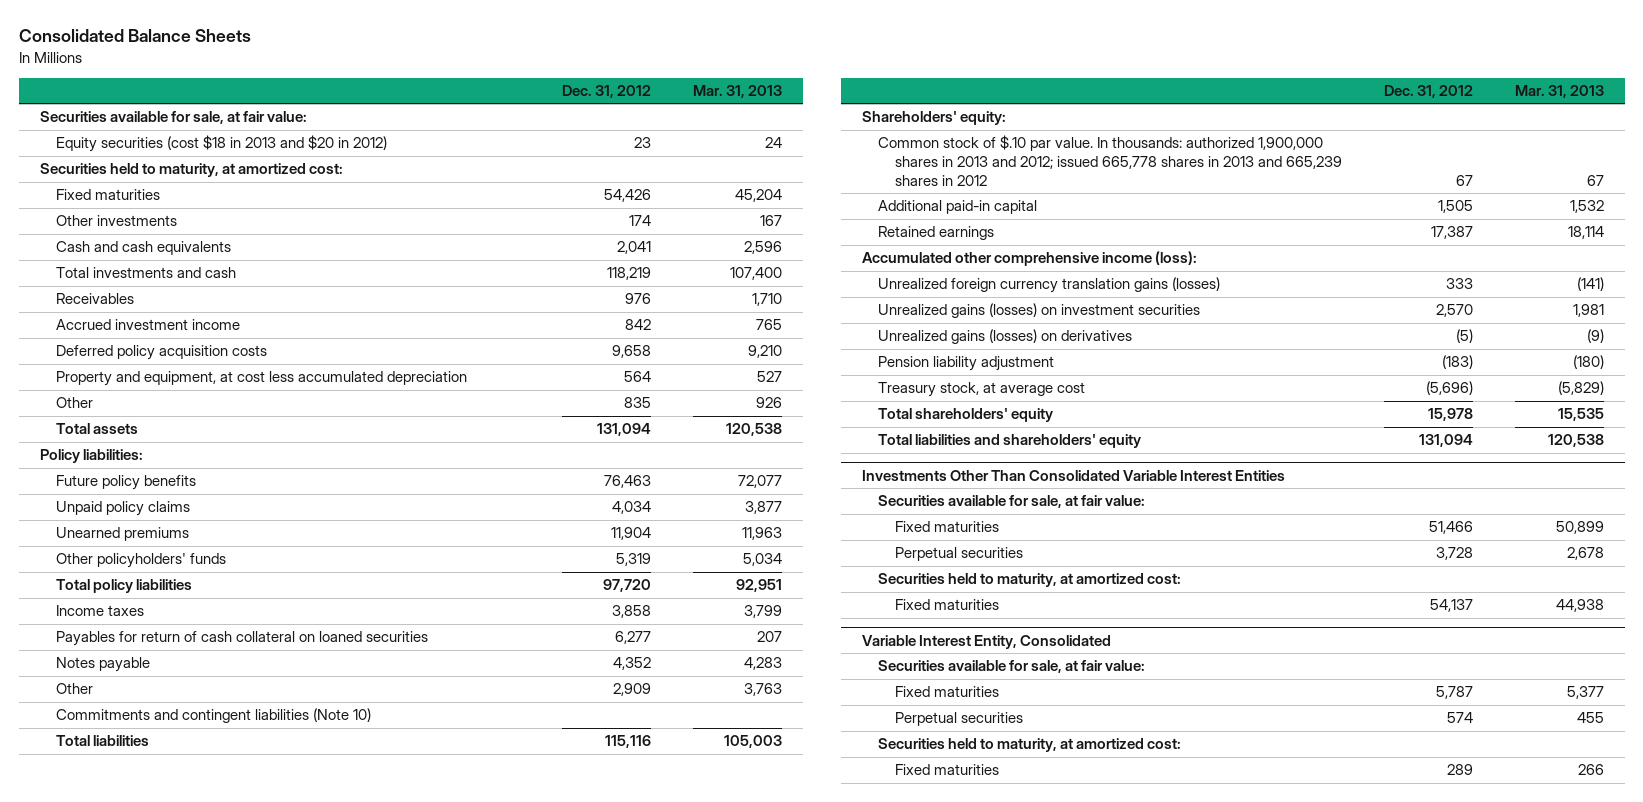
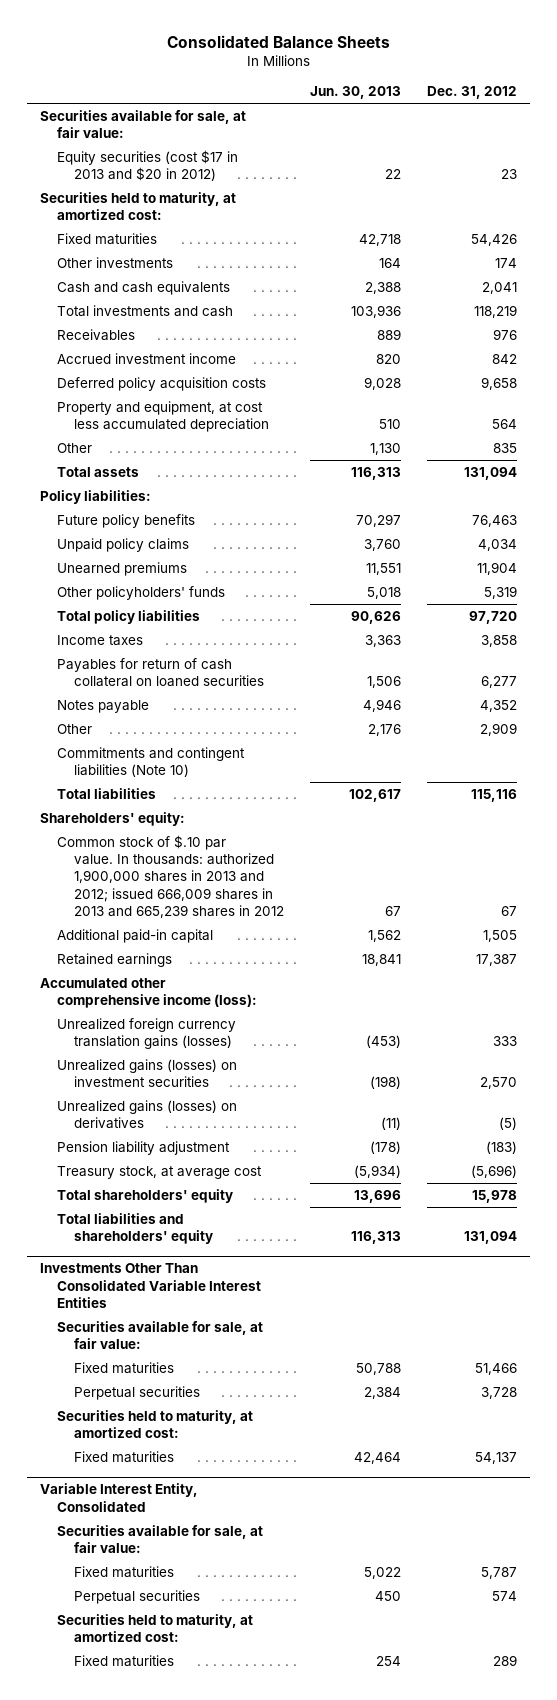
[692,85,782,99] Mar. 31, 2013 -> none
none -> [310,86,402,100] Jun. 30, 2013
[56,135,388,153] Equity securities (cost $18 in 2013 and $20 in 2012) -> [57,149,239,182] Equity securities (cost $17 in 2013 and $20 in 2012)
[878,135,1342,187] Common stock of $.10 par value. In thousands: authorized 1,900,000 shares in 2013 and 2012; issued 665,778 shares in 2013 and 665,239 shares in 2012 -> [57,834,285,919] Common stock of $.10 par value. In thousands: authorized 1,900,000 shares in 2013 and 2012; issued 666,009 shares in 2013 and 665,239 shares in 2012

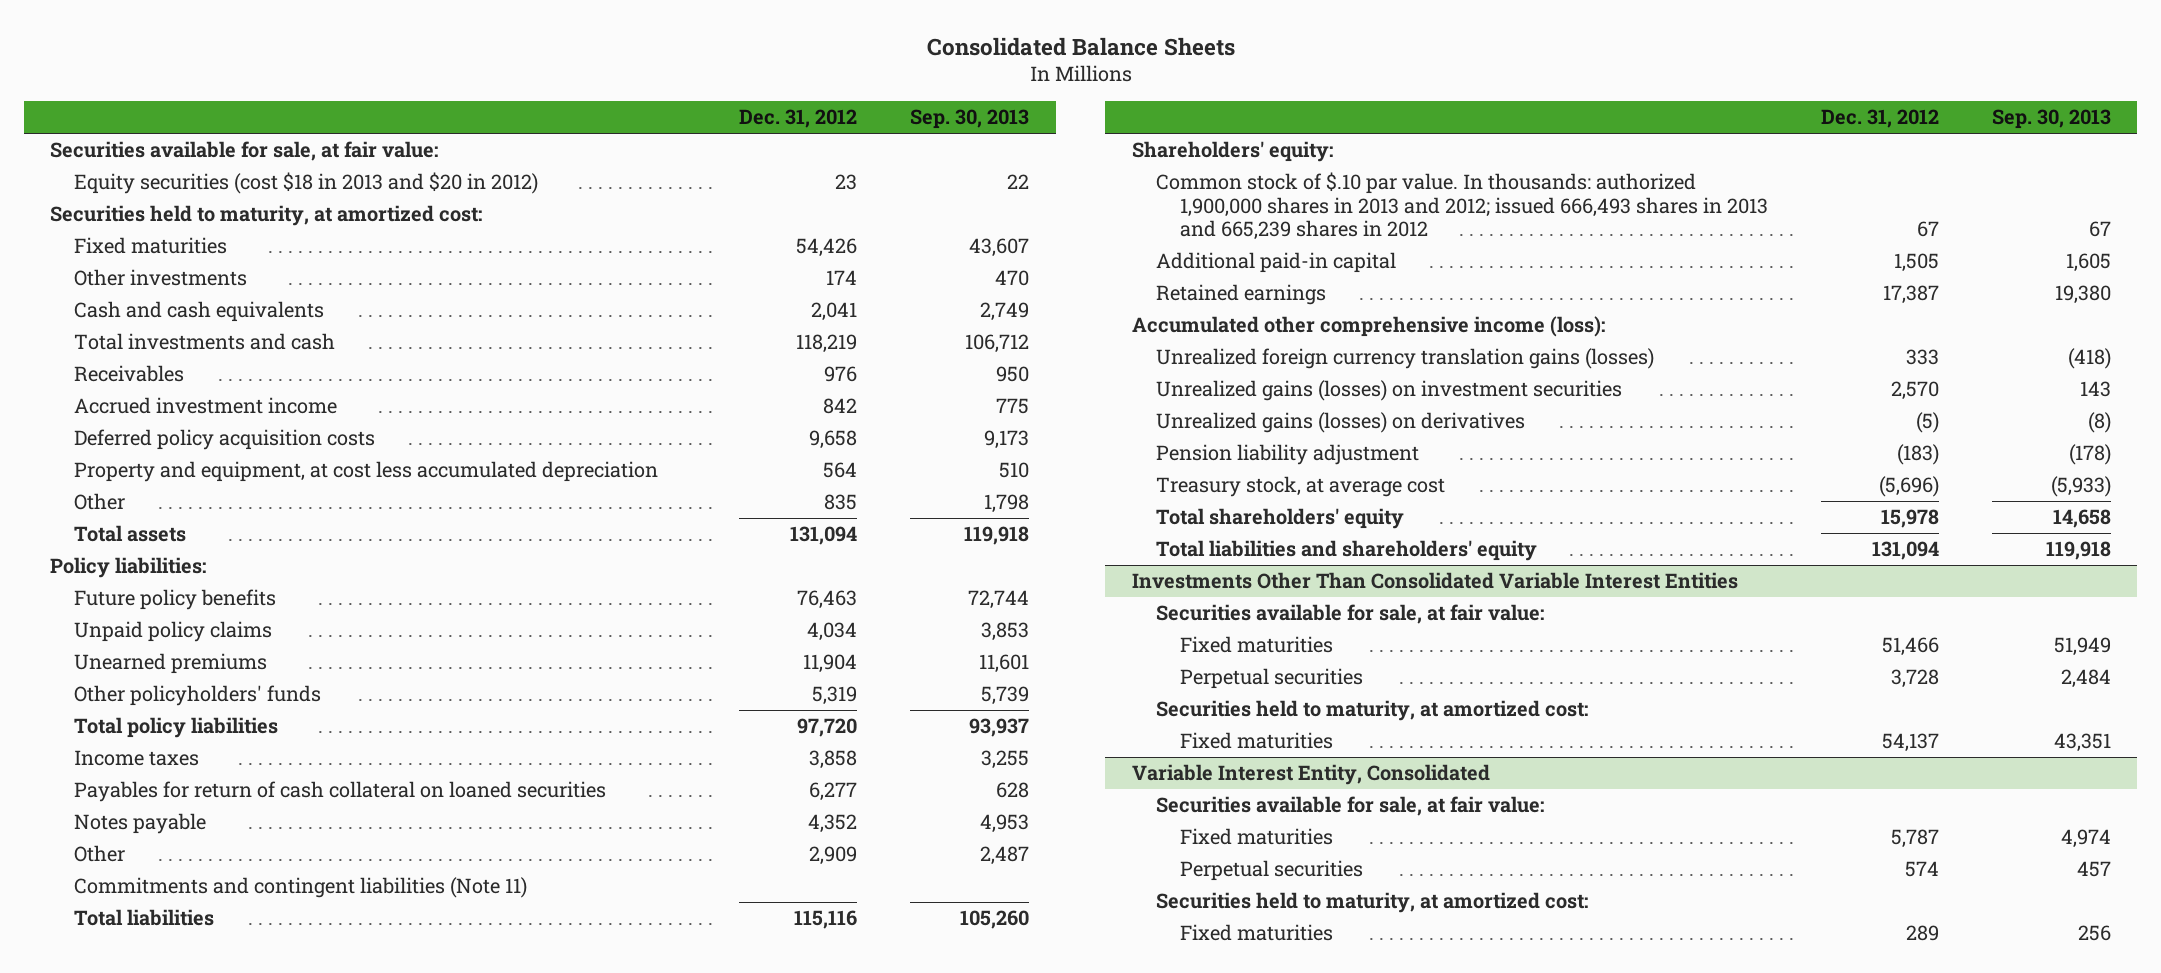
[310,86,402,100] Jun. 30, 2013 -> none
none -> [910,109,1030,130] Sep. 30, 2013
[57,149,239,182] Equity securities (cost $17 in 2013 and $20 in 2012) -> [74,172,539,195] Equity securities (cost $18 in 2013 and $20 in 2012)
[57,746,246,778] Commitments and contingent liabilities (Note 10) -> [74,877,528,899] Commitments and contingent liabilities (Note 11)
[57,834,285,919] Common stock of $.10 par value. In thousands: authorized 1,900,000 shares in 2013 and 2012; issued 666,009 shares in 2013 and 665,239 shares in 2012 -> [1155,172,1768,241] Common stock of $.10 par value. In thousands: authorized 1,900,000 shares in 2013 and 2012; issued 666,493 shares in 2013 and 665,239 shares in 2012

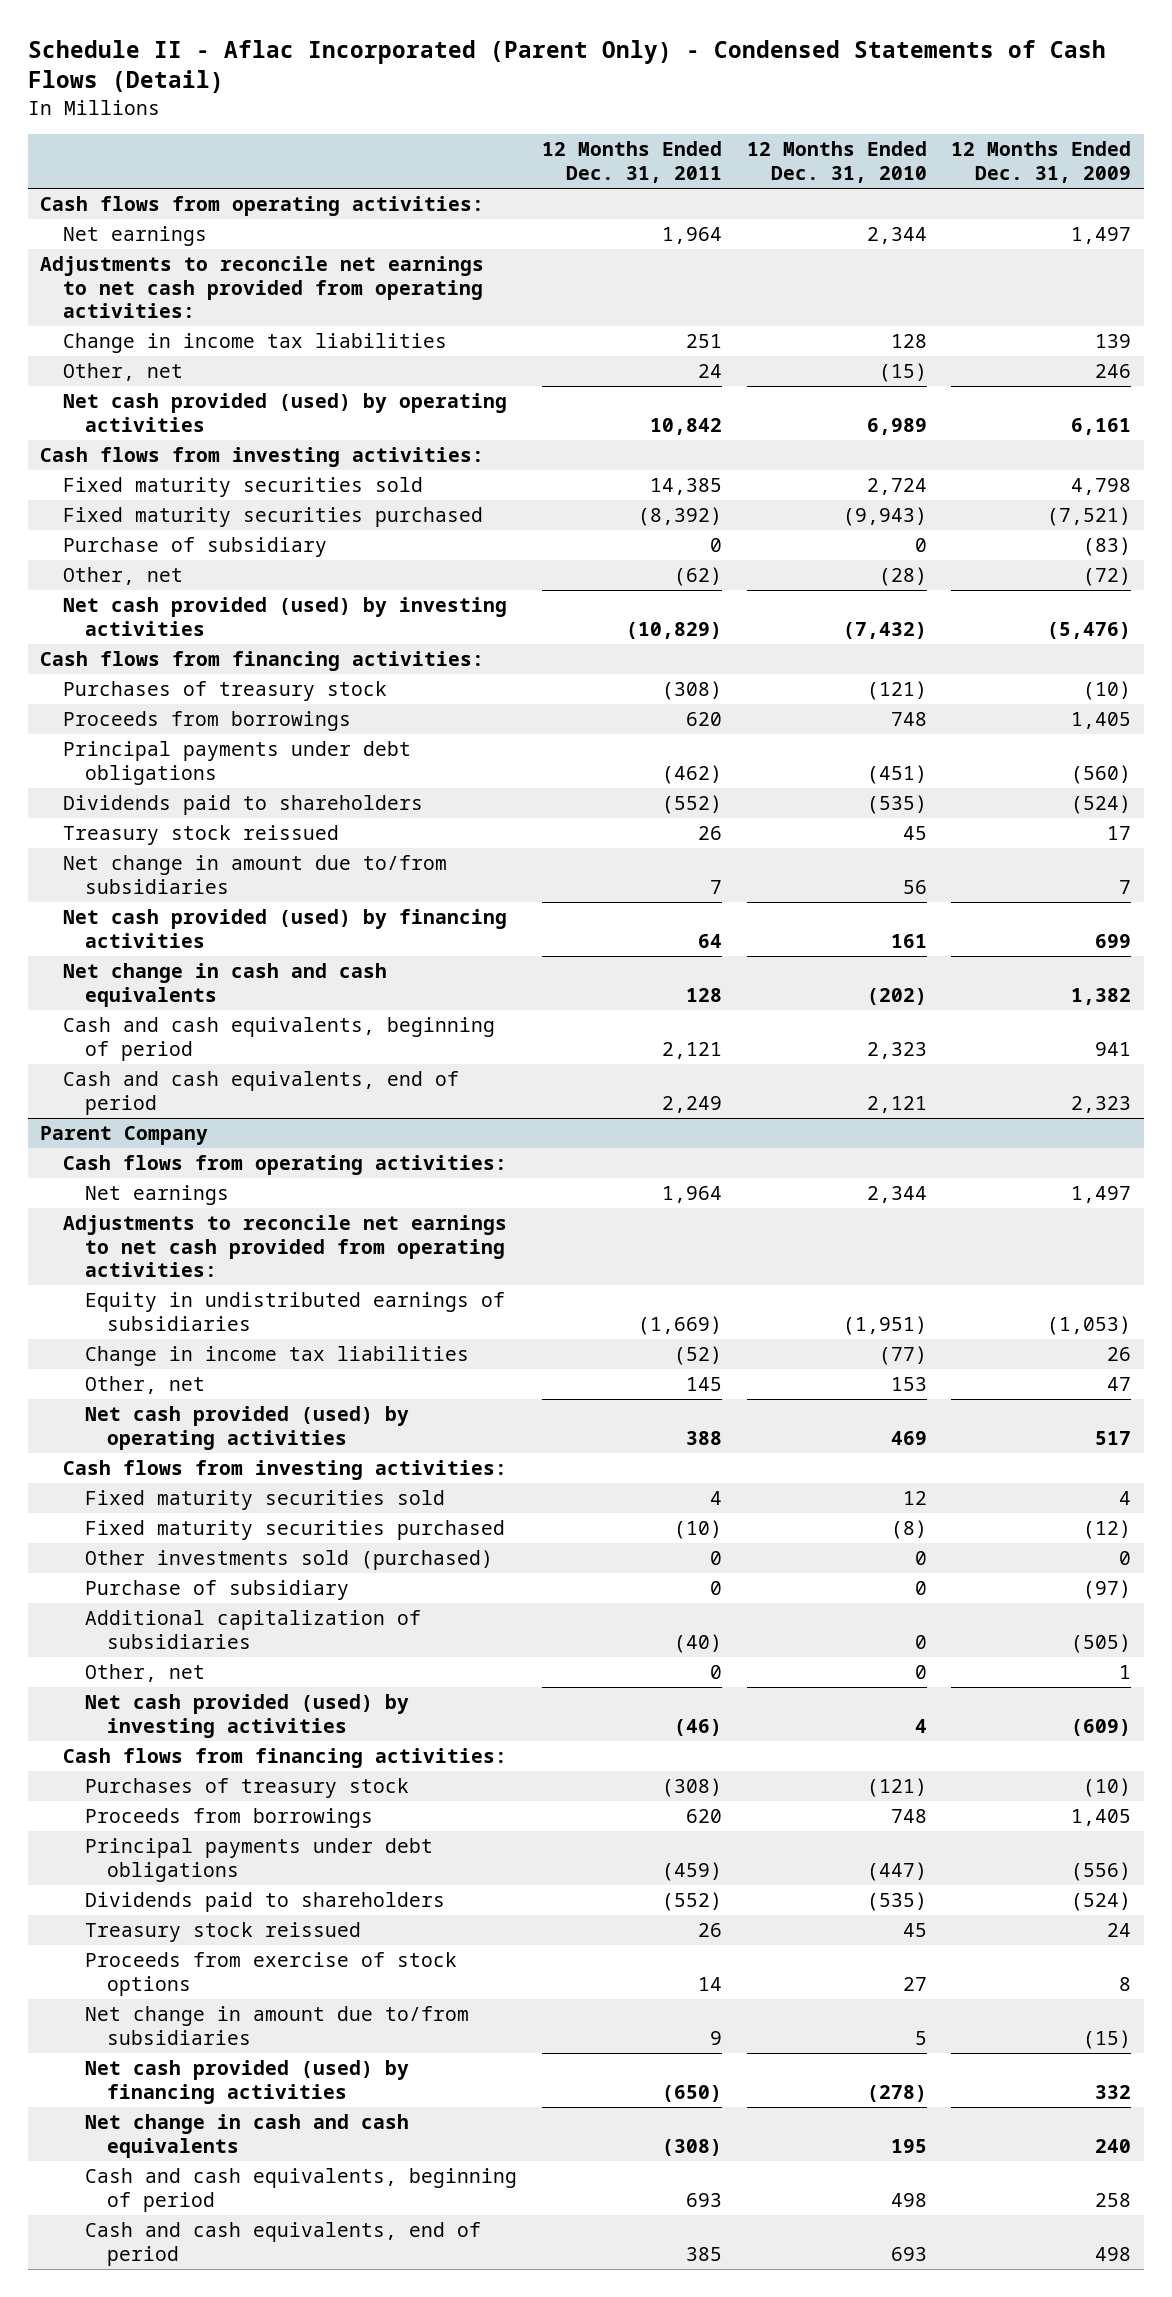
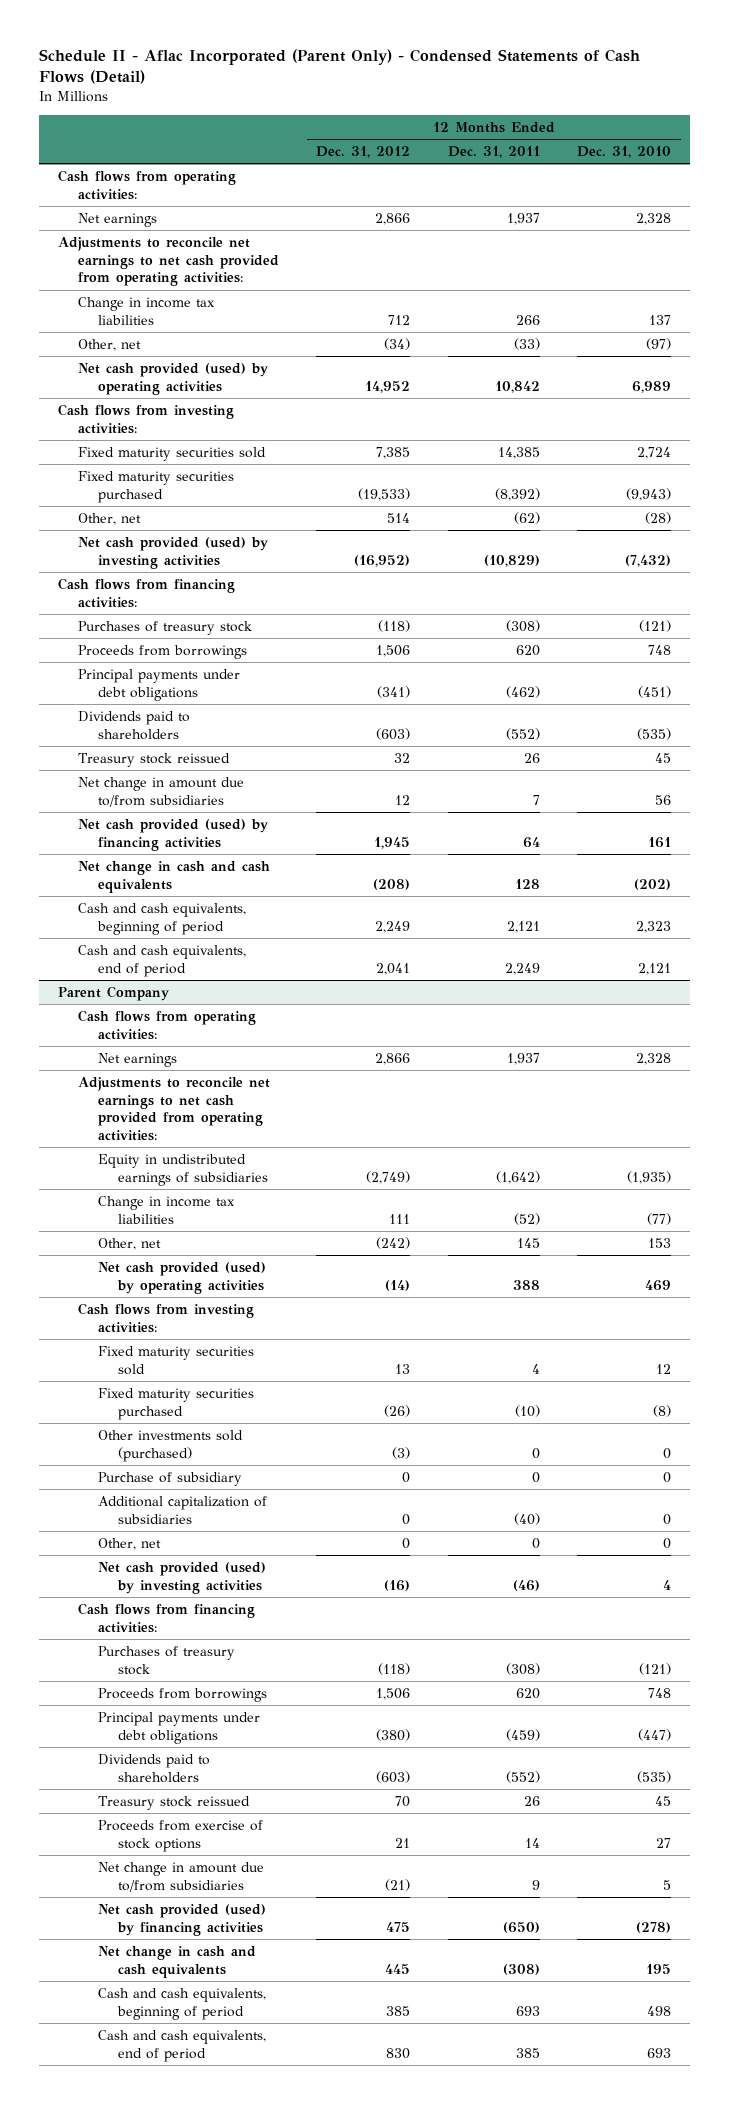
[951,141,1132,183] 12 Months Ended Dec. 31, 2009 -> none
none -> [316,146,411,159] Dec. 31, 2012
[661,227,722,245] 1,964 -> [506,212,540,225] 1,937
[866,227,927,245] 2,344 -> [636,212,672,225] 2,328
[685,334,722,349] 251 -> [515,314,540,325] 266
[890,334,927,349] 128 -> [649,314,672,325] 137
[697,364,722,379] 24 -> [513,337,540,350] (33)
[878,363,927,383] (15) -> [646,337,672,350] (97)
[62,537,327,558] Purchase of subsidiary -> none
[661,1186,722,1204] 1,964 -> [506,1052,540,1065] 1,937
[866,1186,927,1204] 2,344 -> [636,1052,672,1065] 2,328
[637,1315,722,1335] (1,669) -> [495,1170,540,1184] (1,642)
[842,1315,927,1335] (1,951) -> [627,1170,672,1184] (1,935)

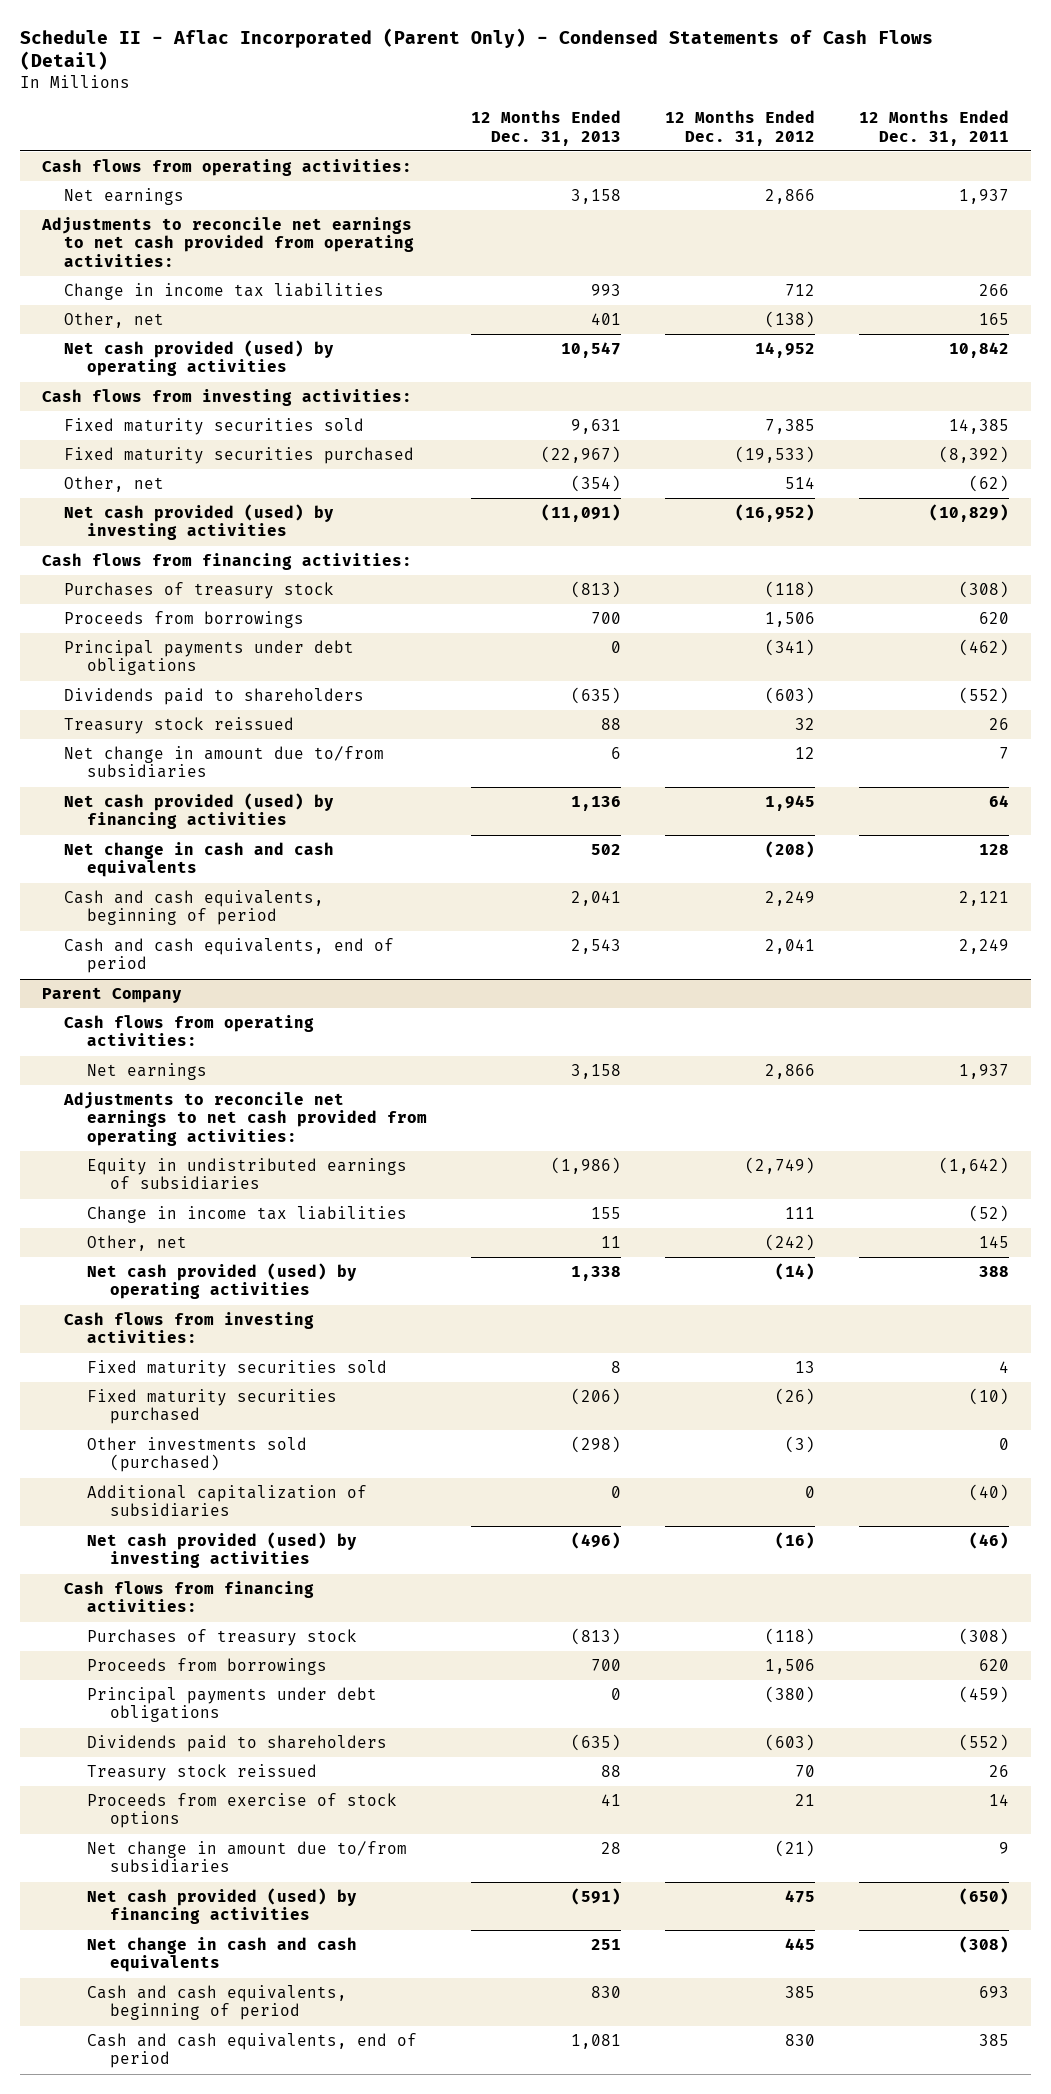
[577,146,672,159] Dec. 31, 2010 -> none
none -> [470,110,621,146] 12 Months Ended Dec. 31, 2013
[384,337,411,350] (34) -> [764,311,815,329] (138)
[513,337,540,350] (33) -> [978,313,1009,326] 165
[97,1471,242,1486] Purchase of subsidiary -> none
[97,1537,161,1550] Other, net -> none

